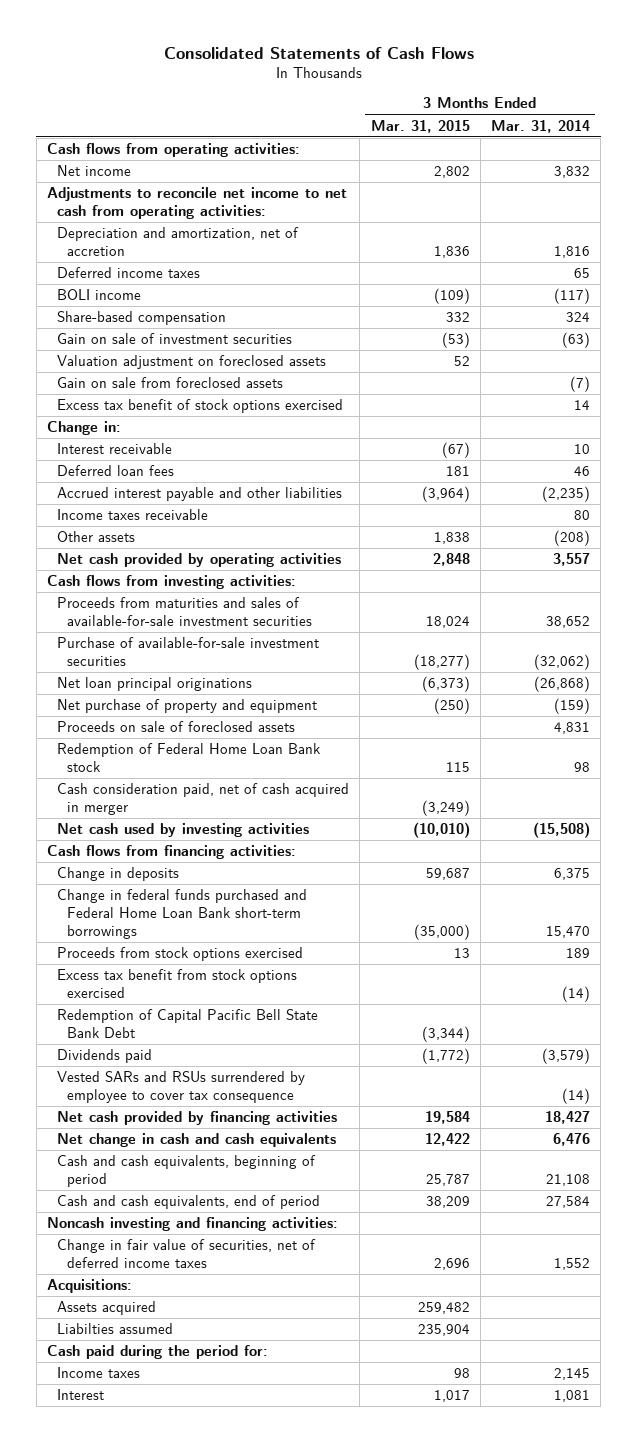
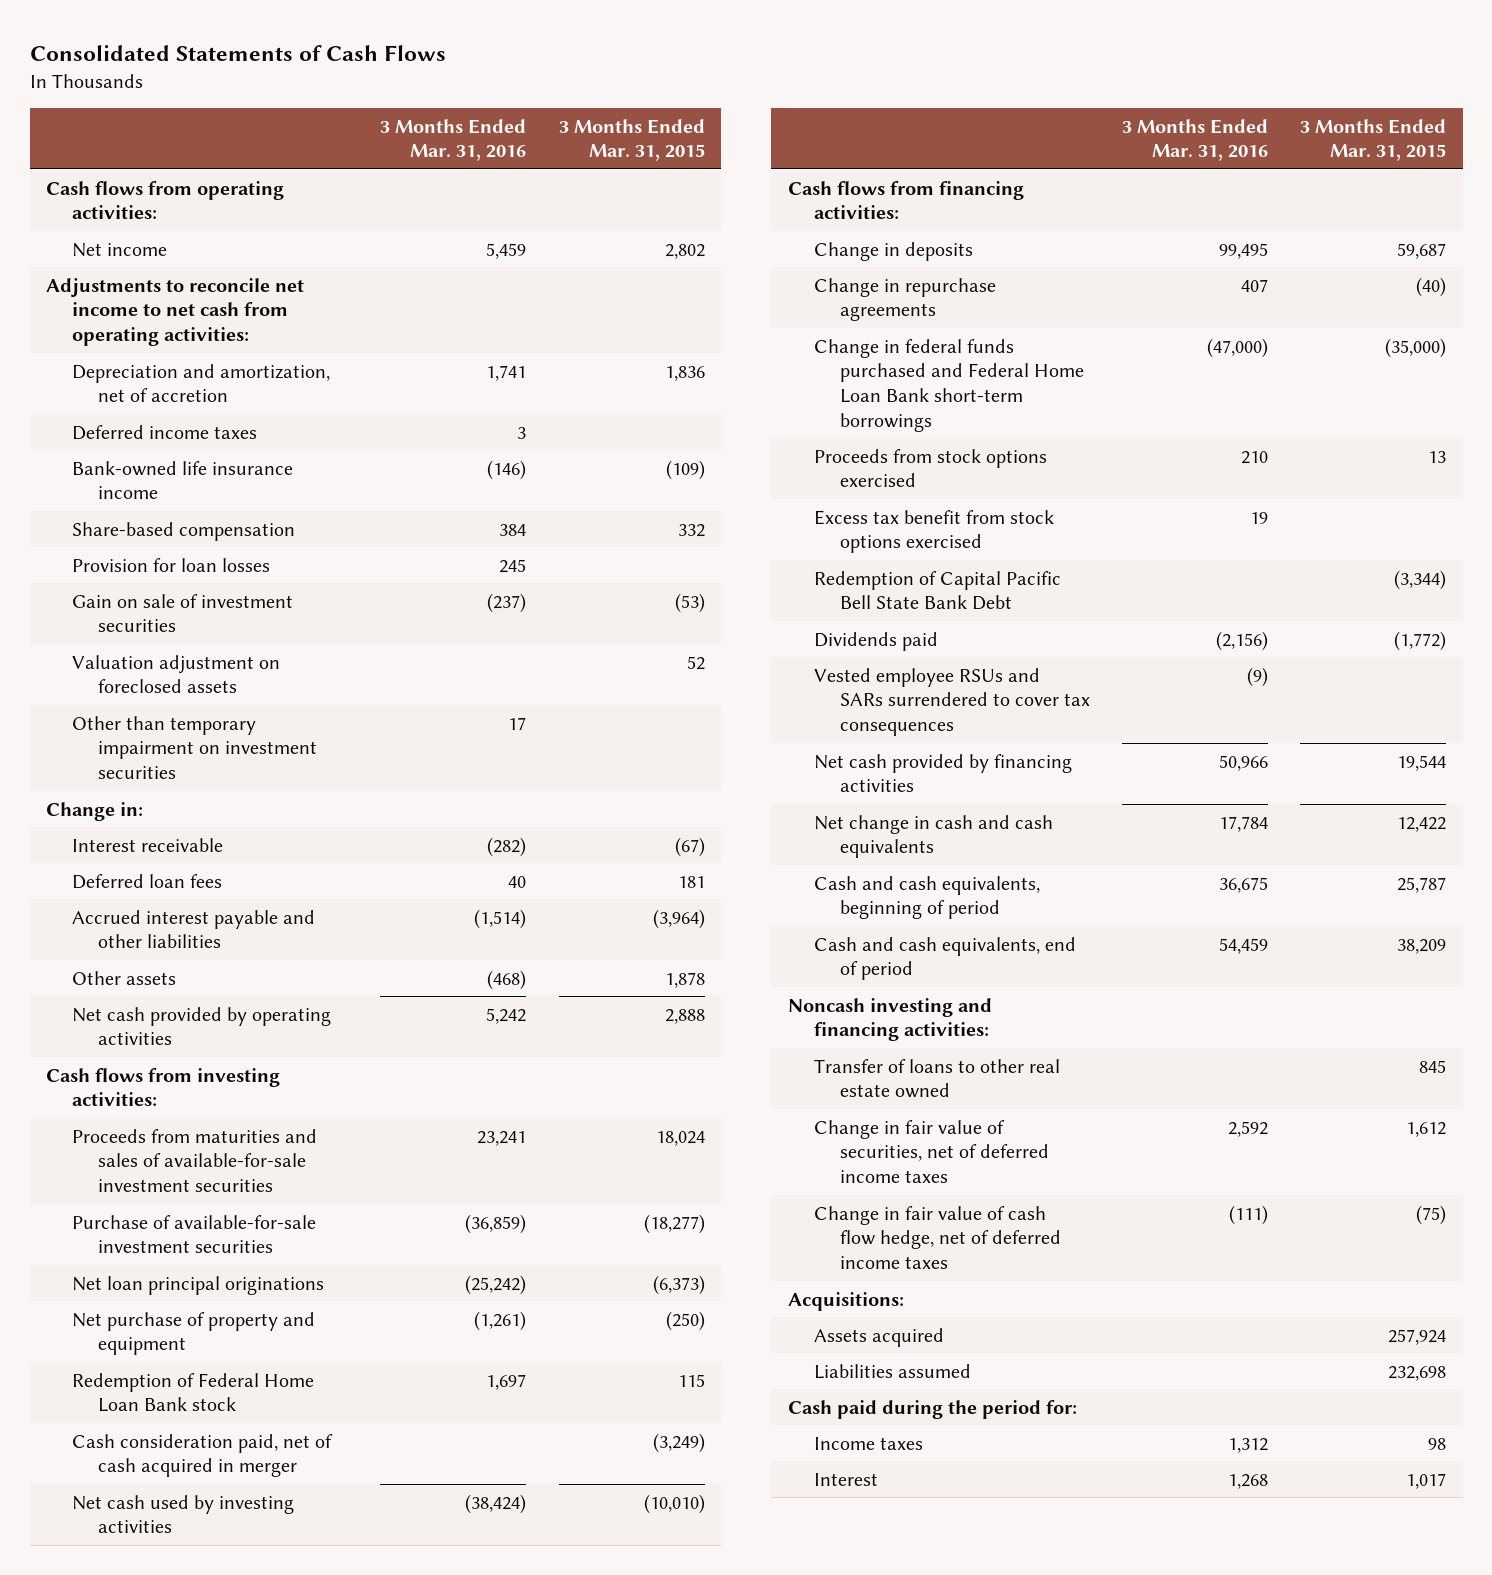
[491,119,591,133] Mar. 31, 2014 -> none
none -> [380,118,527,162] 3 Months Ended Mar. 31, 2016
[57,289,142,301] BOLI income -> [71,460,293,500] Bank-owned life insurance income
none -> [71,557,270,572] Provision for loan losses
[57,377,284,389] Gain on sale from foreclosed assets -> none
[57,399,344,414] Excess tax benefit of stock options exercised -> none
none -> [71,715,317,780] Other than temporary impairment on investment securities
[57,509,209,521] Income taxes receivable -> none
[433,532,470,545] 1,838 -> [664,971,705,988] 1,878
[432,553,470,567] 2,848 -> [664,1008,705,1024] 2,888
[57,721,296,733] Proceeds on sale of foreclosed assets -> none
none -> [813,277,996,322] Change in repurchase agreements
[57,1071,306,1104] Vested SARs and RSUs surrendered by employee to cover tax consequence -> [813,667,1090,737] Vested employee RSUs and SARs surrendered to cover tax consequences
[424,1111,470,1125] 19,584 -> [1397,754,1447,771] 19,544
none -> [813,1058,1060,1099] Transfer of loans to other real estate owned
[433,1258,470,1271] 2,696 -> [1406,1121,1447,1137] 1,612
none -> [813,1205,1061,1270] Change in fair value of cash flow hedge, net of deferred income taxes
[417,1302,470,1315] 259,482 -> [1388,1328,1447,1345] 257,924
[57,1323,174,1335] Liabilties assumed -> [813,1363,971,1379] Liabilities assumed
[417,1324,470,1337] 235,904 -> [1388,1365,1447,1381] 232,698

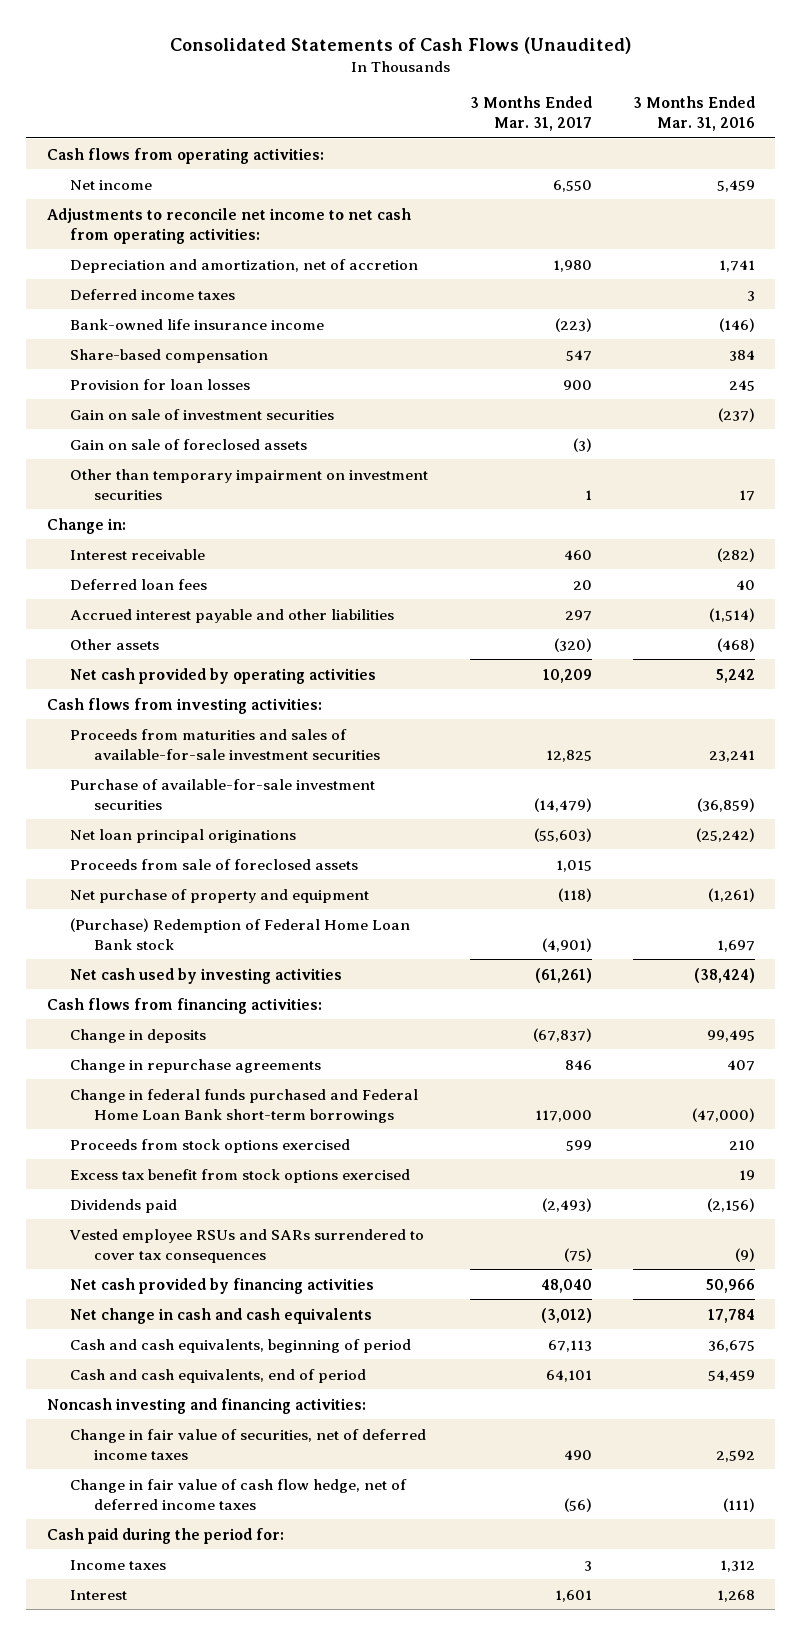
[29,44,446,61] Consolidated Statements of Cash Flows -> [169,36,631,54] Consolidated Statements of Cash Flows (Unaudited)
[558,118,705,162] 3 Months Ended Mar. 31, 2015 -> none
none -> [469,96,592,132] 3 Months Ended Mar. 31, 2017
[71,654,280,694] Valuation adjustment on foreclosed assets -> none
none -> [70,438,308,450] Gain on sale of foreclosed assets
none -> [70,858,359,870] Proceeds from sale of foreclosed assets
[71,1433,333,1478] Cash consideration paid, net of cash acquired in merger -> none
[71,1372,314,1413] Redemption of Federal Home Loan Bank stock -> [70,917,411,950] (Purchase) Redemption of Federal Home Loan Bank stock
[813,570,1061,611] Redemption of Capital Pacific Bell State Bank Debt -> none
[813,1058,1060,1099] Transfer of loans to other real estate owned -> none
[787,1291,904,1311] Acquisitions: -> none
[813,1327,944,1347] Assets acquired -> none
[813,1363,971,1379] Liabilities assumed -> none

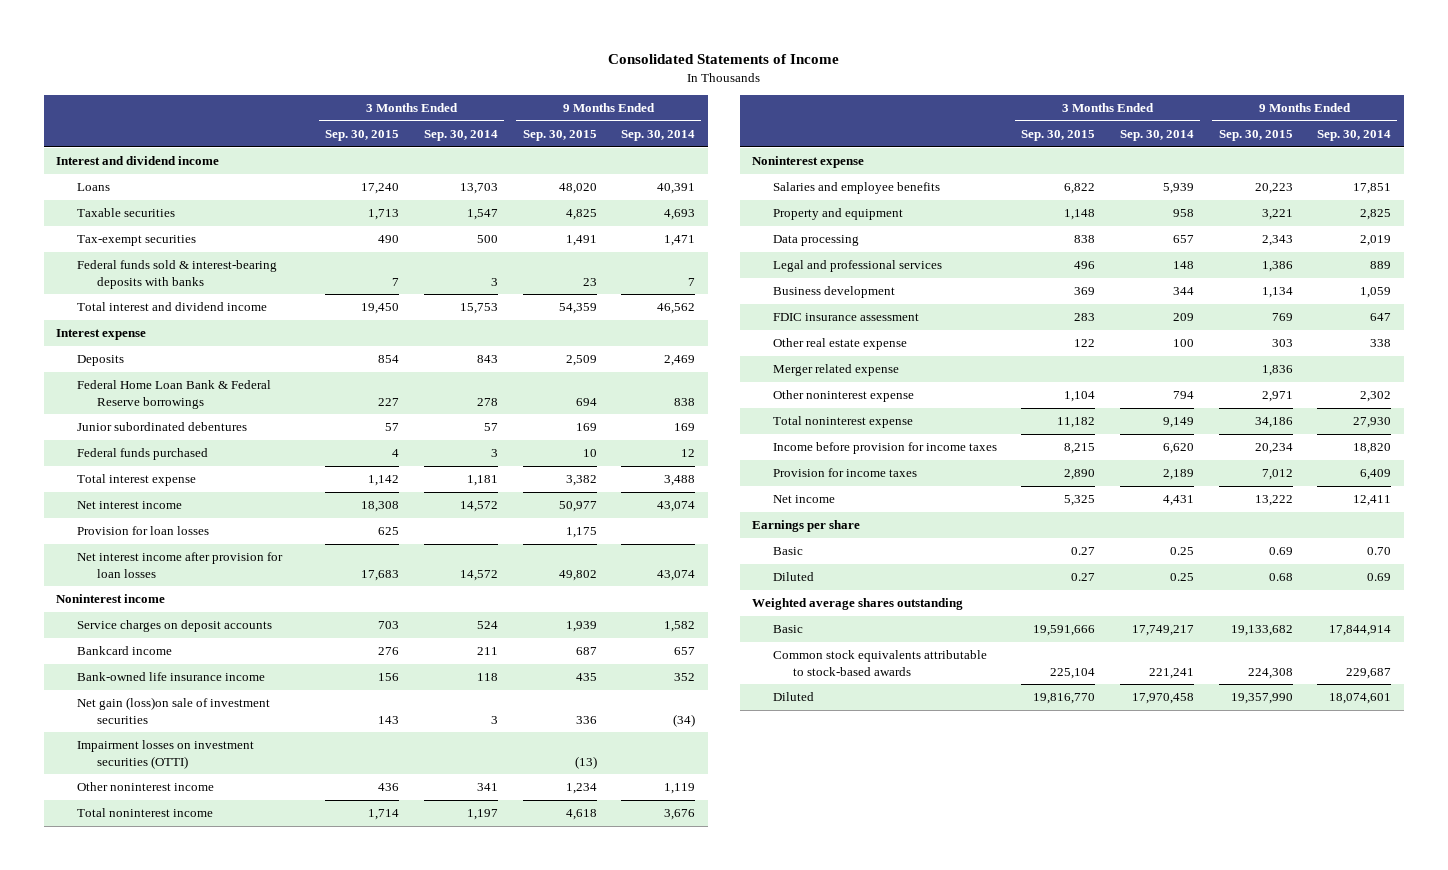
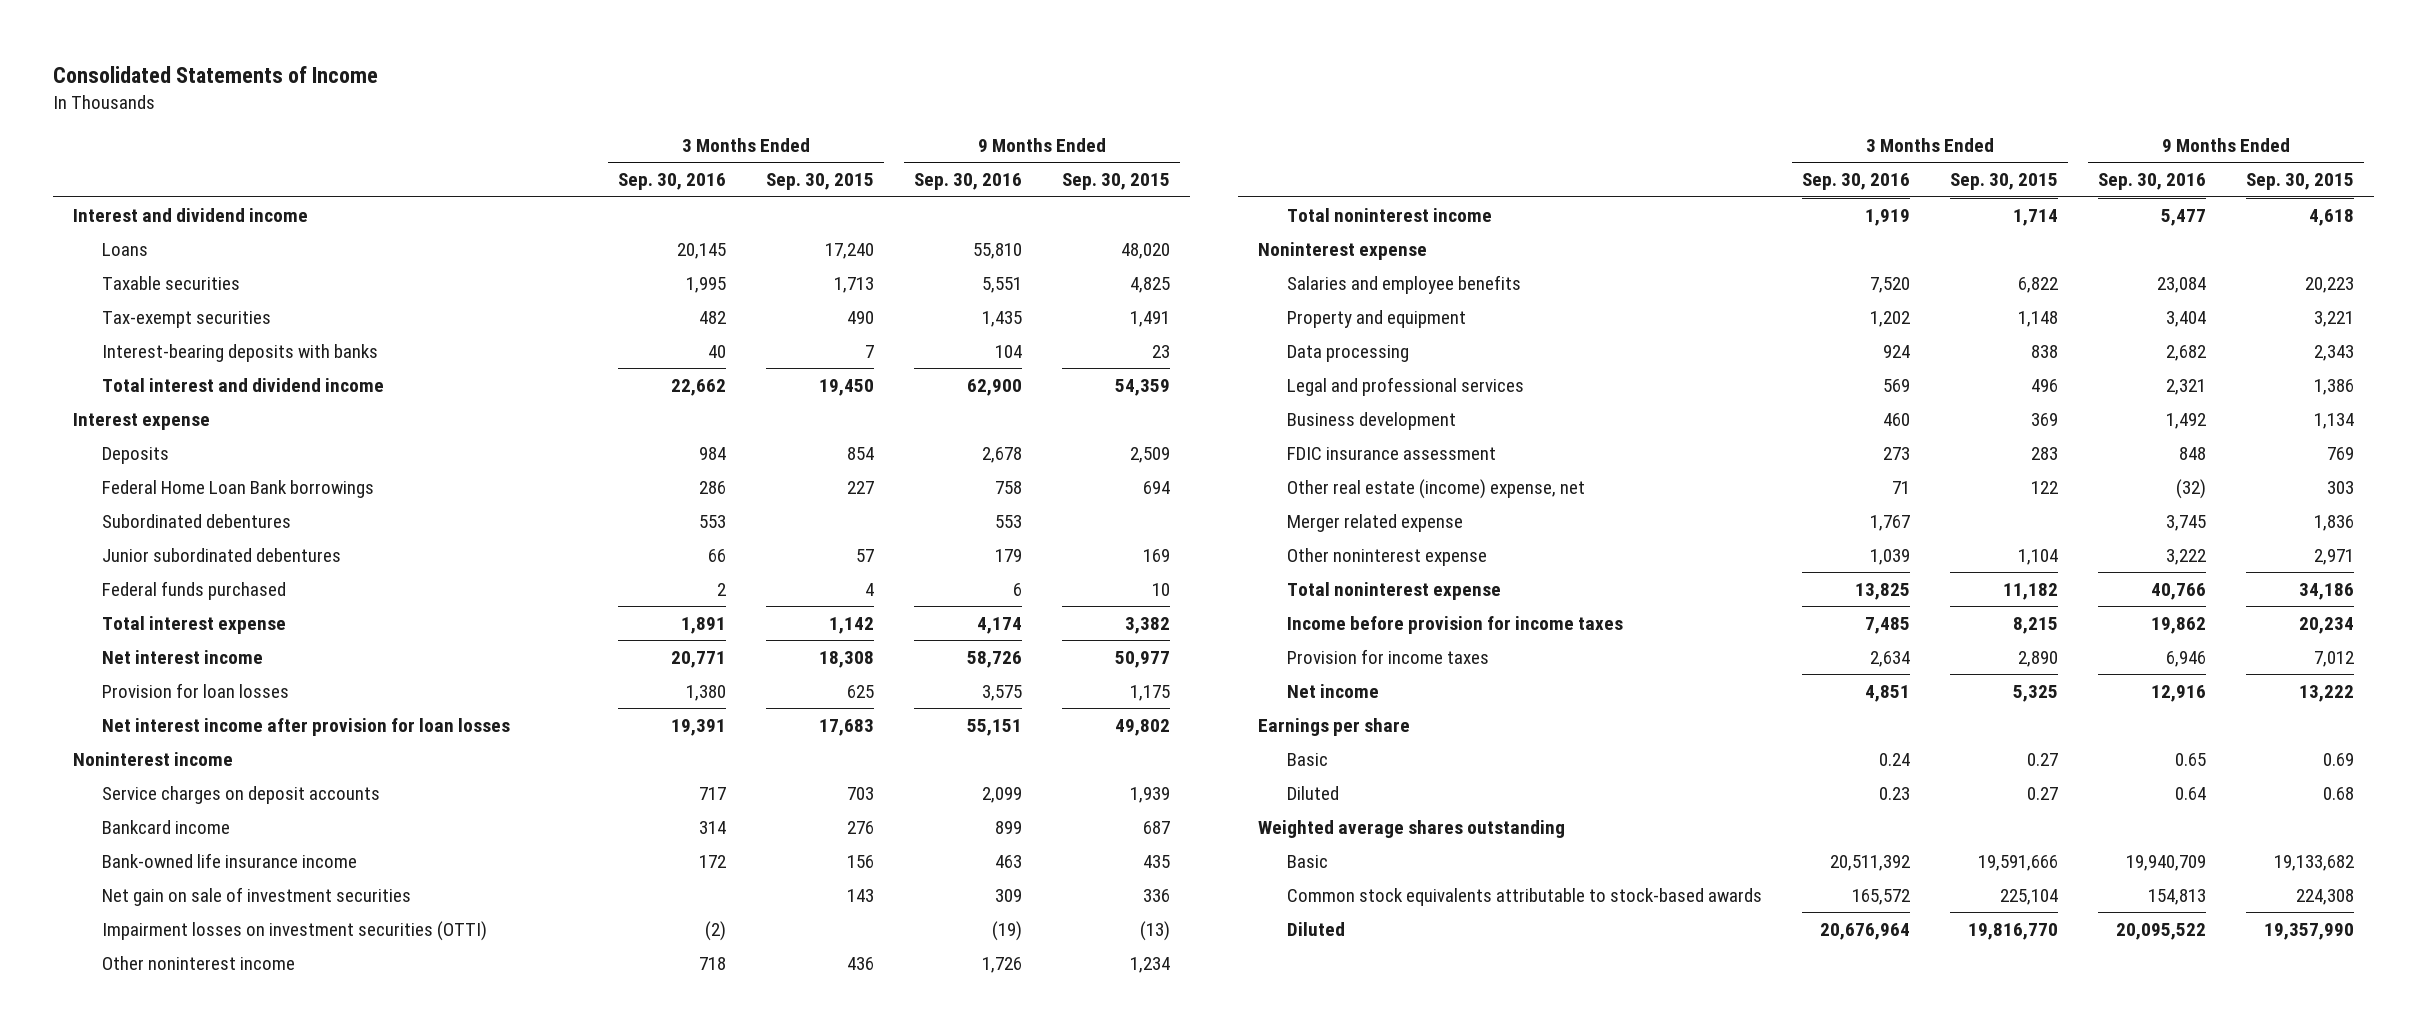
[423,129,498,141] Sep. 30, 2014 -> none
[621,129,696,141] Sep. 30, 2014 -> none
none -> [617,173,726,191] Sep. 30, 2016
none -> [913,173,1022,191] Sep. 30, 2016
[76,260,277,289] Federal funds sold & interest-bearing deposits with banks -> [102,343,379,362] Interest-bearing deposits with banks
[76,380,271,409] Federal Home Loan Bank & Federal Reserve borrowings -> [102,479,375,498] Federal Home Loan Bank borrowings
none -> [102,513,292,528] Subordinated debentures
[76,697,270,724] Net gain (loss)on sale of investment securities -> [102,886,412,906] Net gain on sale of investment securities
[772,338,907,351] Other real estate expense -> [1286,478,1585,499] Other real estate (income) expense, net

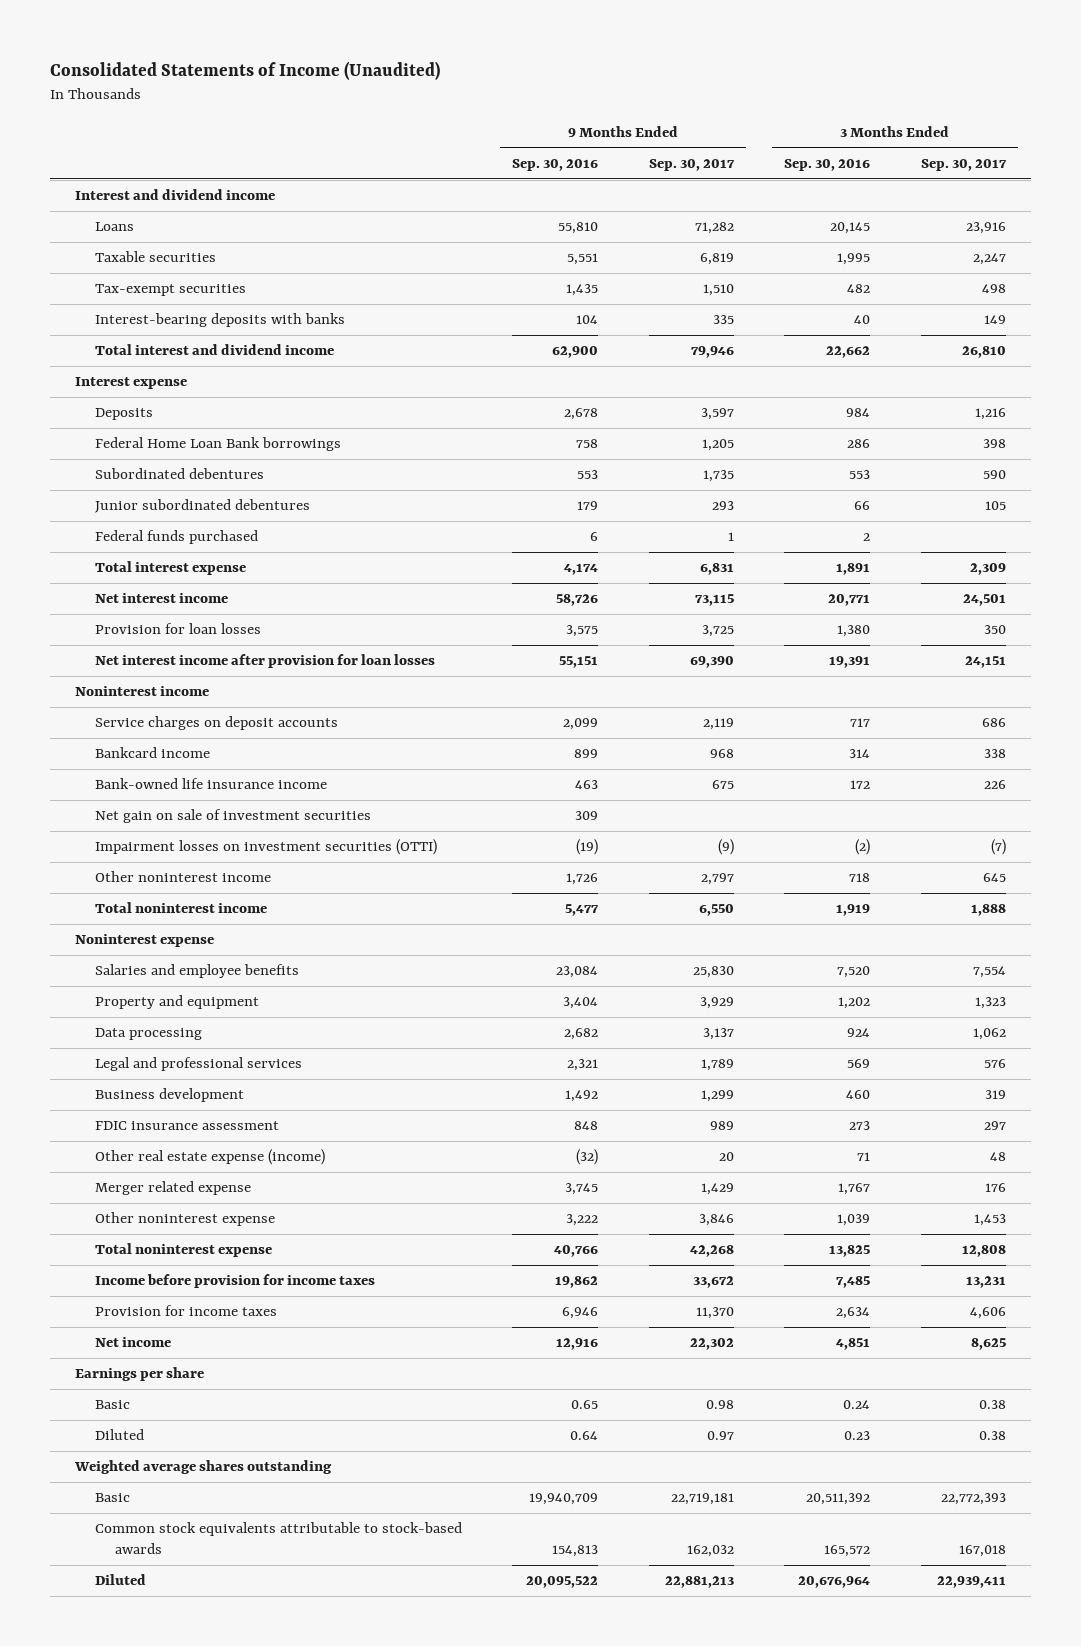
[53,66,379,84] Consolidated Statements of Income -> [49,61,440,81] Consolidated Statements of Income (Unaudited)
[765,173,874,191] Sep. 30, 2015 -> none
[1061,173,1170,191] Sep. 30, 2015 -> none
none -> [648,159,735,172] Sep. 30, 2017
none -> [920,159,1007,172] Sep. 30, 2017
[1286,478,1585,499] Other real estate (income) expense, net -> [94,1149,325,1166] Other real estate expense (income)

